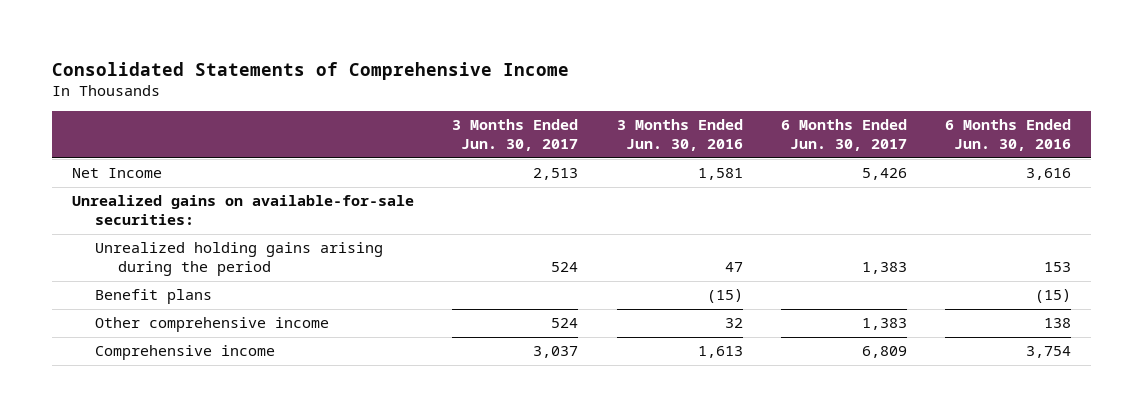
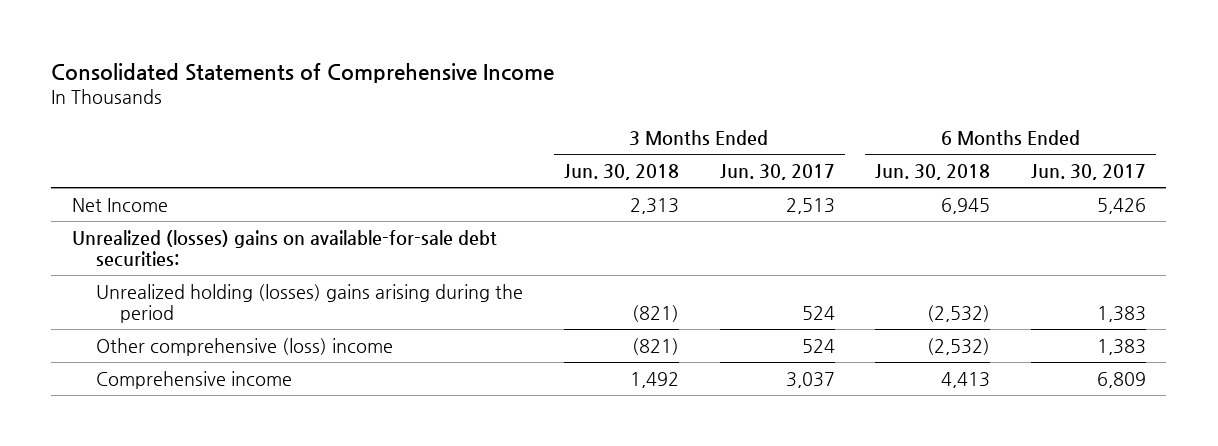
[616,119,743,152] 3 Months Ended Jun. 30, 2016 -> none
[945,119,1072,152] 6 Months Ended Jun. 30, 2016 -> none
none -> [563,163,679,180] Jun. 30, 2018
none -> [875,163,991,180] Jun. 30, 2018
[94,289,212,305] Benefit plans -> none
[71,195,414,226] Unrealized gains on available-for-sale securities: -> [71,229,497,268] Unrealized (losses) gains on available-for-sale debt securities:
[94,242,383,277] Unrealized holding gains arising during the period -> [96,283,524,324] Unrealized holding (losses) gains arising during the period
[94,317,329,333] Other comprehensive income -> [96,337,394,356] Other comprehensive (loss) income

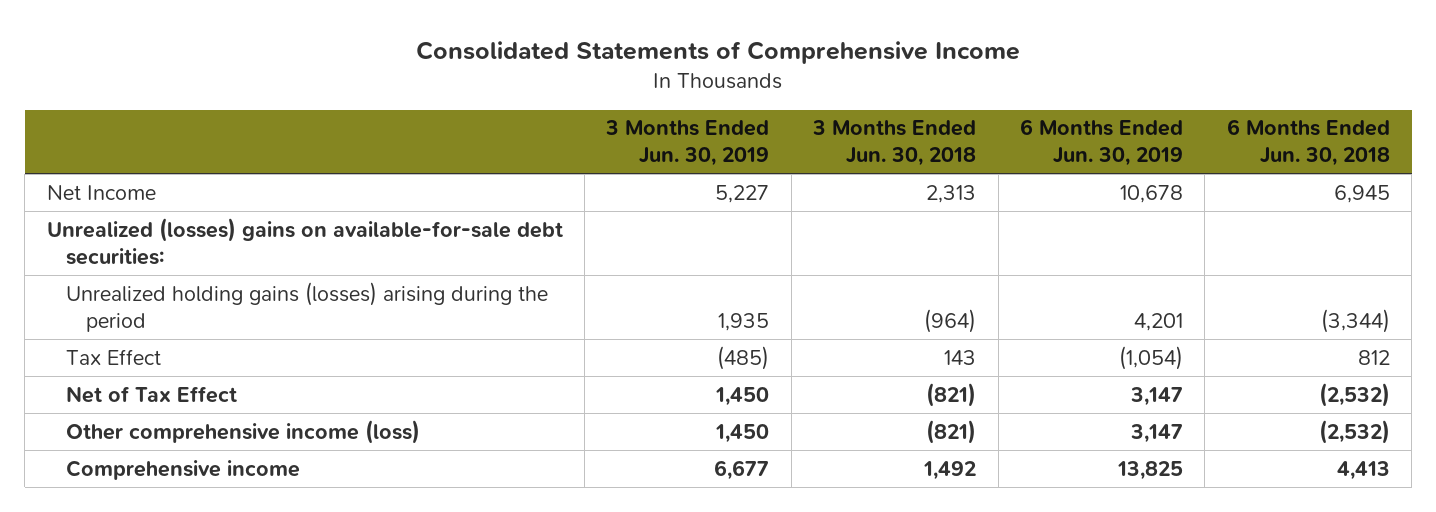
[719,163,835,180] Jun. 30, 2017 -> none
[1031,163,1147,180] Jun. 30, 2017 -> none
none -> [605,120,770,167] 3 Months Ended Jun. 30, 2019
none -> [1019,119,1183,167] 6 Months Ended Jun. 30, 2019
none -> [66,281,549,332] Unrealized holding gains (losses) arising during the period
none -> [66,348,162,365] Tax Effect
[96,283,524,324] Unrealized holding (losses) gains arising during the period -> [66,385,238,403] Net of Tax Effect
[96,337,394,356] Other comprehensive (loss) income -> [66,419,421,444] Other comprehensive income (loss)

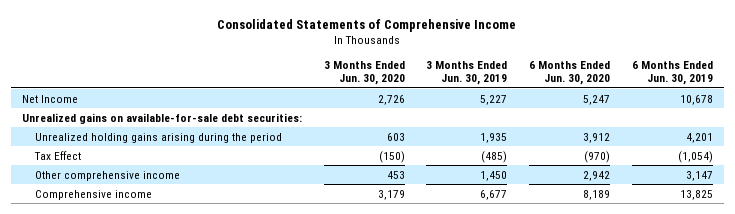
[812,120,977,167] 3 Months Ended Jun. 30, 2018 -> none
[1226,119,1390,167] 6 Months Ended Jun. 30, 2018 -> none
none -> [323,60,405,86] 3 Months Ended Jun. 30, 2020
none -> [529,60,611,86] 6 Months Ended Jun. 30, 2020
[46,217,563,265] Unrealized (losses) gains on available-for-sale debt securities: -> [21,112,302,124] Unrealized gains on available-for-sale debt securities:
[66,281,549,332] Unrealized holding gains (losses) arising during the period -> [34,132,282,143] Unrealized holding gains arising during the period
[66,385,238,403] Net of Tax Effect -> none
[66,419,421,444] Other comprehensive income (loss) -> [34,170,180,181] Other comprehensive income

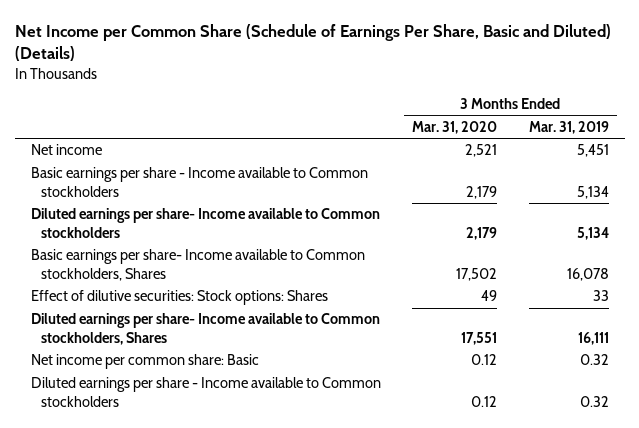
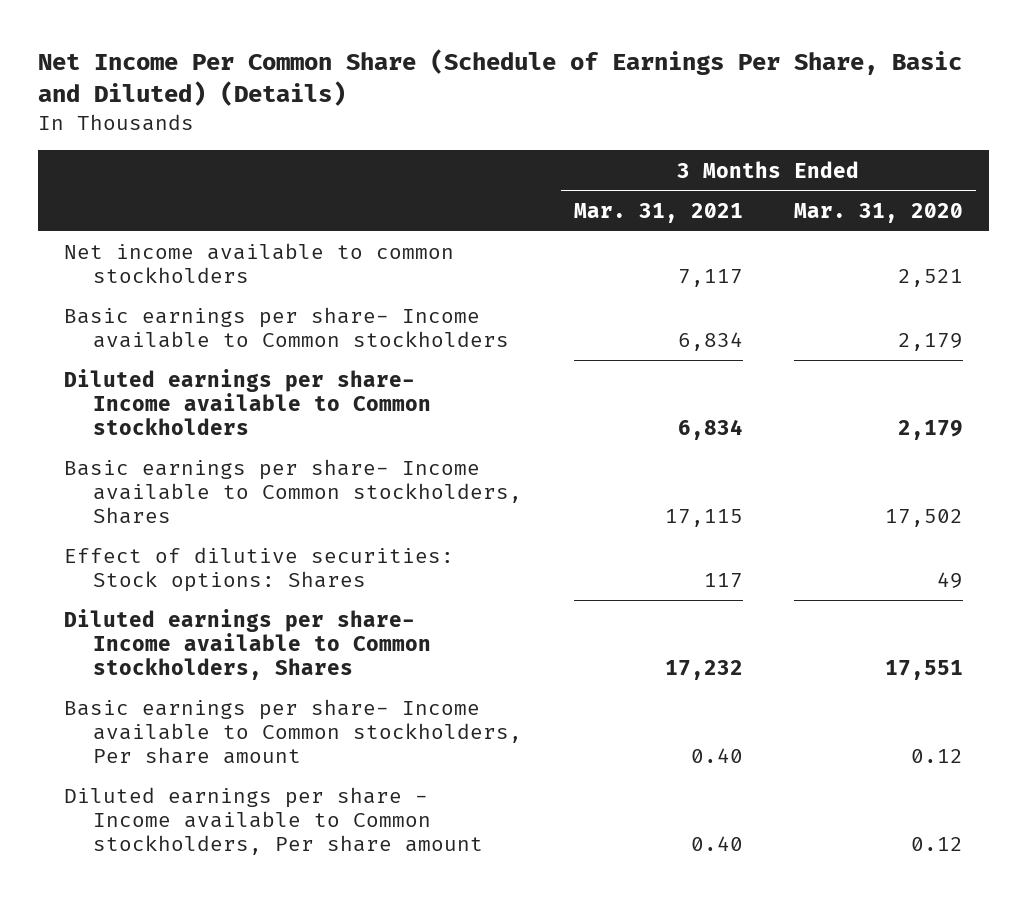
[14,24,611,62] Net Income per Common Share (Schedule of Earnings Per Share, Basic and Diluted) (Details) -> [38,49,963,107] Net Income Per Common Share (Schedule of Earnings Per Share, Basic and Diluted) (Details)
[528,121,609,135] Mar. 31, 2019 -> none
none -> [573,202,743,223] Mar. 31, 2021
[30,144,102,156] Net income -> [64,243,455,283] Net income available to common stockholders
[30,167,368,197] Basic earnings per share - Income available to Common stockholders -> [64,307,510,348] Basic earnings per share- Income available to Common stockholders
[30,354,259,370] Net income per common share: Basic -> [64,699,523,764] Basic earnings per share- Income available to Common stockholders, Per share amount
[30,377,381,407] Diluted earnings per share - Income available to Common stockholders -> [64,787,484,855] Diluted earnings per share - Income available to Common stockholders, Per share amount

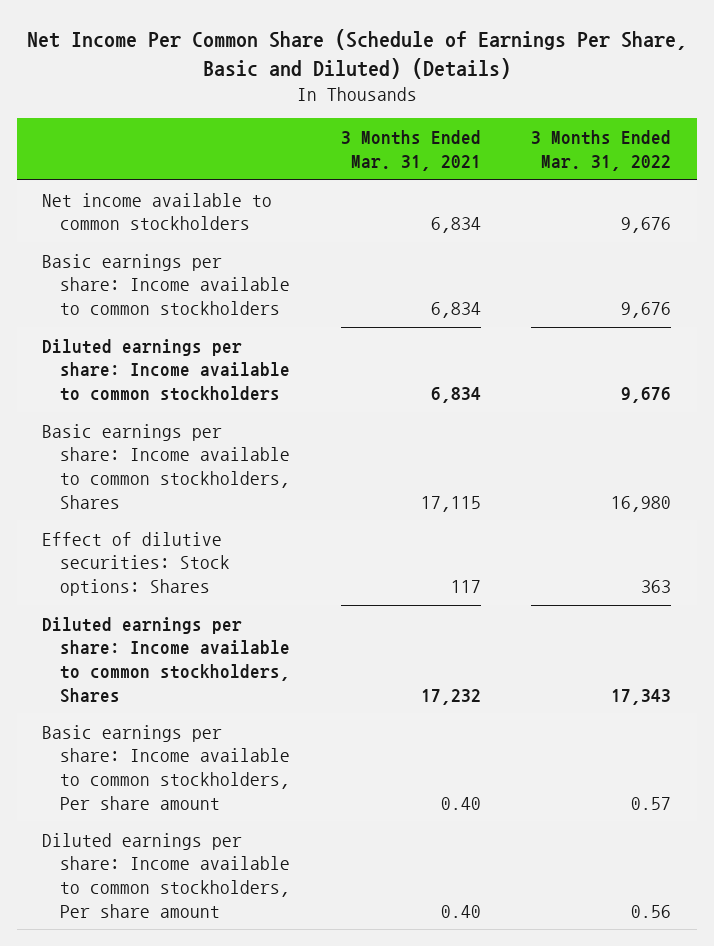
[794,202,964,223] Mar. 31, 2020 -> none
none -> [531,130,672,171] 3 Months Ended Mar. 31, 2022
[677,268,743,287] 7,117 -> [430,217,481,234] 6,834
[64,307,510,348] Basic earnings per share- Income available to Common stockholders -> [42,253,291,316] Basic earnings per share: Income available to common stockholders
[64,369,432,435] Diluted earnings per share- Income available to Common stockholders -> [42,338,291,402] Diluted earnings per share: Income available to common stockholders
[64,459,523,524] Basic earnings per share- Income available to Common stockholders, Shares -> [42,423,291,509] Basic earnings per share: Income available to common stockholders, Shares
[64,609,432,680] Diluted earnings per share- Income available to Common stockholders, Shares -> [42,616,291,703] Diluted earnings per share: Income available to common stockholders, Shares
[64,699,523,764] Basic earnings per share- Income available to Common stockholders, Per share amount -> [42,724,291,810] Basic earnings per share: Income available to common stockholders, Per share amount
[64,787,484,855] Diluted earnings per share - Income available to Common stockholders, Per share amount -> [42,832,291,918] Diluted earnings per share: Income available to common stockholders, Per share amount

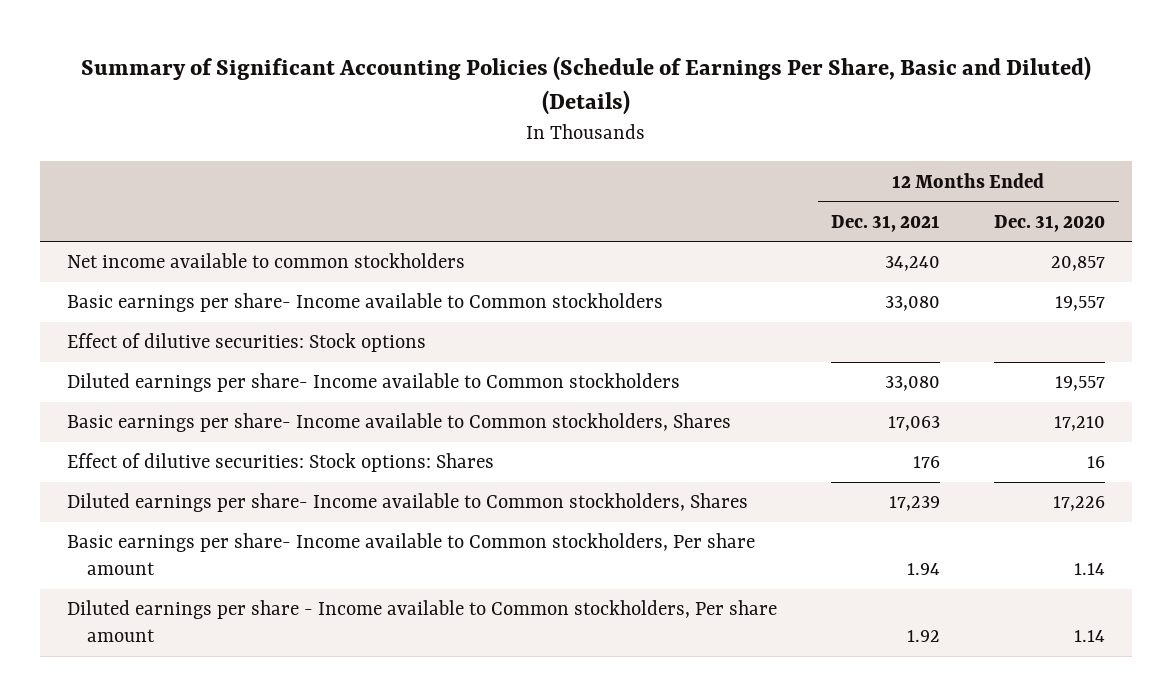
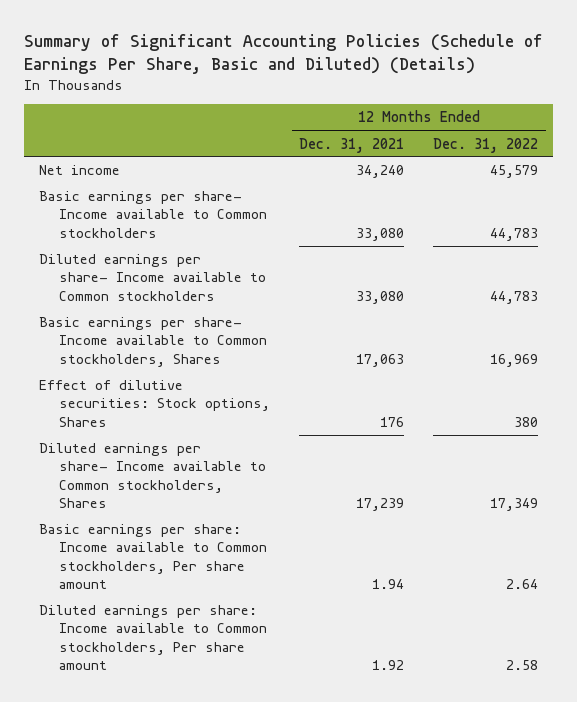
[994,214,1106,232] Dec. 31, 2020 -> none
none -> [433,137,539,153] Dec. 31, 2022
[67,253,466,269] Net income available to common stockholders -> [38,165,120,176] Net income
[67,333,427,353] Effect of dilutive securities: Stock options -> none
[67,453,495,473] Effect of dilutive securities: Stock options: Shares -> [38,380,271,427] Effect of dilutive securities: Stock options, Shares
[67,533,756,576] Basic earnings per share- Income available to Common stockholders, Per share amount -> [38,524,268,590] Basic earnings per share: Income available to Common stockholders, Per share amount
[67,600,778,643] Diluted earnings per share - Income available to Common stockholders, Per share amount -> [38,605,268,671] Diluted earnings per share: Income available to Common stockholders, Per share amount

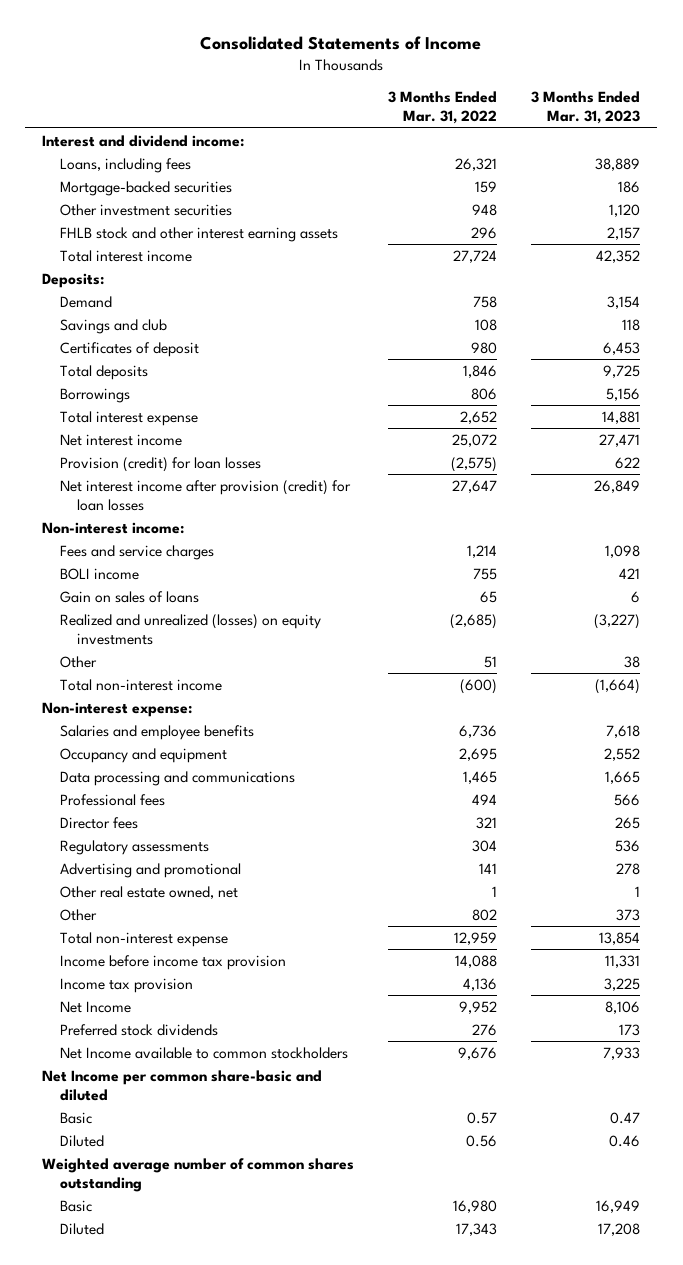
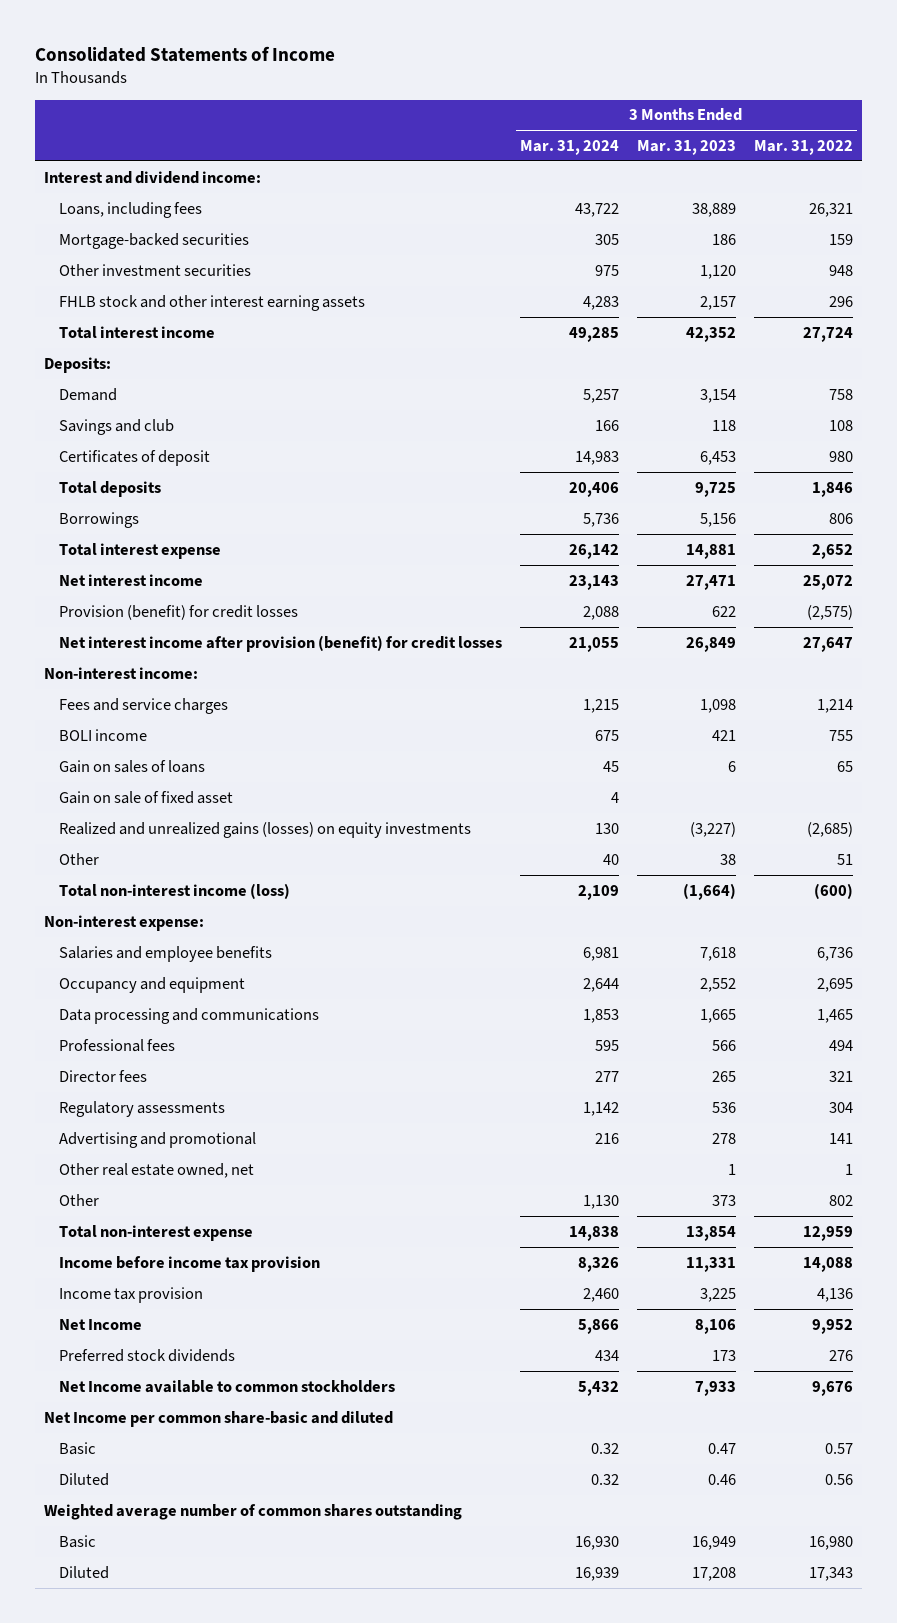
none -> [520,139,620,155] Mar. 31, 2024
[59,456,261,472] Provision (credit) for loan losses -> [59,604,299,620] Provision (benefit) for credit losses
[59,479,351,511] Net interest income after provision (credit) for loan losses -> [59,634,503,652] Net interest income after provision (benefit) for credit losses
none -> [59,790,234,804] Gain on sale of fixed asset
[59,613,321,645] Realized and unrealized (losses) on equity investments -> [59,821,472,838] Realized and unrealized gains (losses) on equity investments
[59,678,222,691] Total non-interest income -> [59,882,291,899] Total non-interest income (loss)

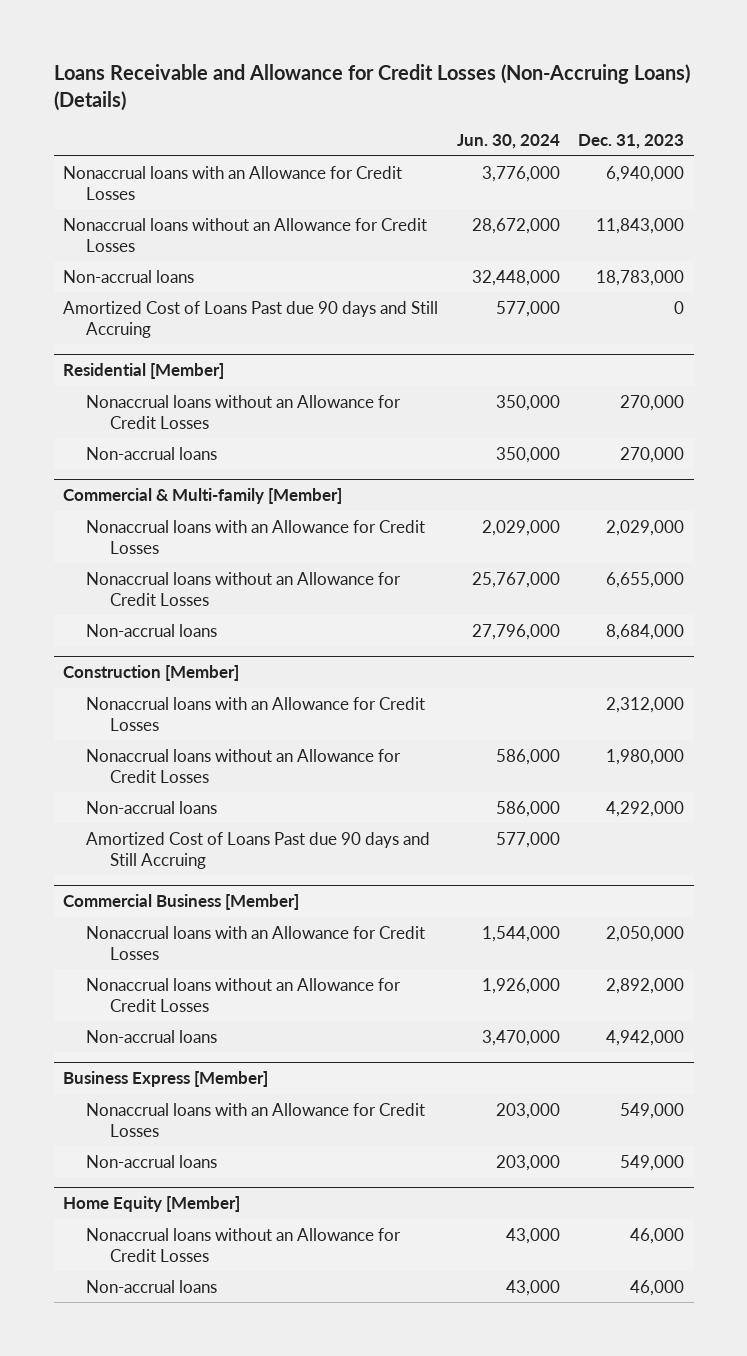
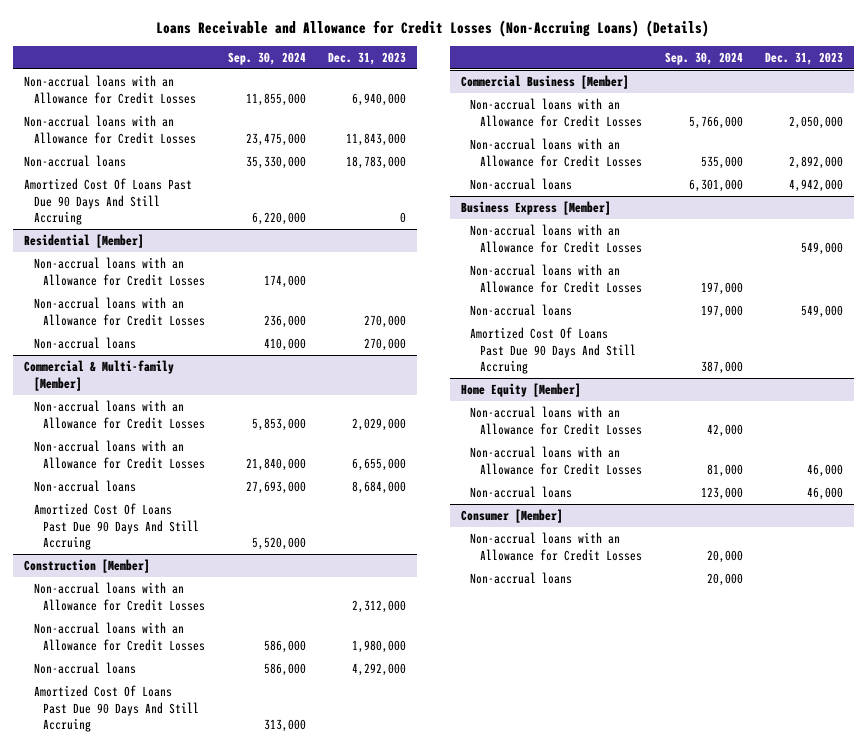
[456,134,560,150] Jun. 30, 2024 -> none
none -> [227,51,306,65] Sep. 30, 2024
[62,165,402,200] Nonaccrual loans with an Allowance for Credit Losses -> [23,75,196,104] Non-accrual loans with an Allowance for Credit Losses
[62,217,427,252] Nonaccrual loans without an Allowance for Credit Losses -> [23,115,196,144] Non-accrual loans with an Allowance for Credit Losses
[62,300,438,338] Amortized Cost of Loans Past due 90 days and Still Accruing -> [23,178,192,226] Amortized Cost Of Loans Past Due 90 Days And Still Accruing
none -> [33,257,206,286] Non-accrual loans with an Allowance for Credit Losses
[86,394,402,429] Nonaccrual loans without an Allowance for Credit Losses -> [33,297,206,326] Non-accrual loans with an Allowance for Credit Losses
[86,519,426,554] Nonaccrual loans with an Allowance for Credit Losses -> [33,400,206,429] Non-accrual loans with an Allowance for Credit Losses
[86,571,402,606] Nonaccrual loans without an Allowance for Credit Losses -> [33,440,206,469] Non-accrual loans with an Allowance for Credit Losses
none -> [33,503,200,551] Amortized Cost Of Loans Past Due 90 Days And Still Accruing
[86,696,426,731] Nonaccrual loans with an Allowance for Credit Losses -> [33,582,206,611] Non-accrual loans with an Allowance for Credit Losses
[86,748,402,783] Nonaccrual loans without an Allowance for Credit Losses -> [33,622,206,651] Non-accrual loans with an Allowance for Credit Losses
[86,831,431,869] Amortized Cost of Loans Past due 90 days and Still Accruing -> [33,685,200,733] Amortized Cost Of Loans Past Due 90 Days And Still Accruing
[86,925,426,960] Nonaccrual loans with an Allowance for Credit Losses -> [470,98,643,127] Non-accrual loans with an Allowance for Credit Losses
[86,977,402,1012] Nonaccrual loans without an Allowance for Credit Losses -> [470,138,643,167] Non-accrual loans with an Allowance for Credit Losses
[86,1102,426,1137] Nonaccrual loans with an Allowance for Credit Losses -> [470,224,643,253] Non-accrual loans with an Allowance for Credit Losses
none -> [470,264,643,293] Non-accrual loans with an Allowance for Credit Losses
none -> [470,327,637,375] Amortized Cost Of Loans Past Due 90 Days And Still Accruing
none -> [470,406,643,435] Non-accrual loans with an Allowance for Credit Losses
[86,1227,402,1262] Nonaccrual loans without an Allowance for Credit Losses -> [470,446,643,475] Non-accrual loans with an Allowance for Credit Losses
none -> [460,509,563,524] Consumer [Member]
none -> [470,532,643,561] Non-accrual loans with an Allowance for Credit Losses
none -> [470,572,573,585] Non-accrual loans

